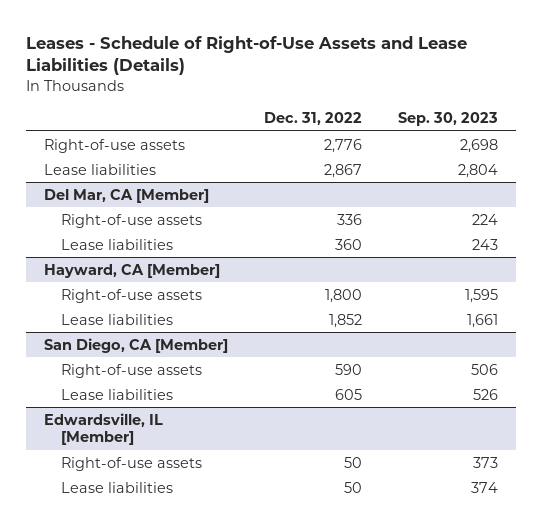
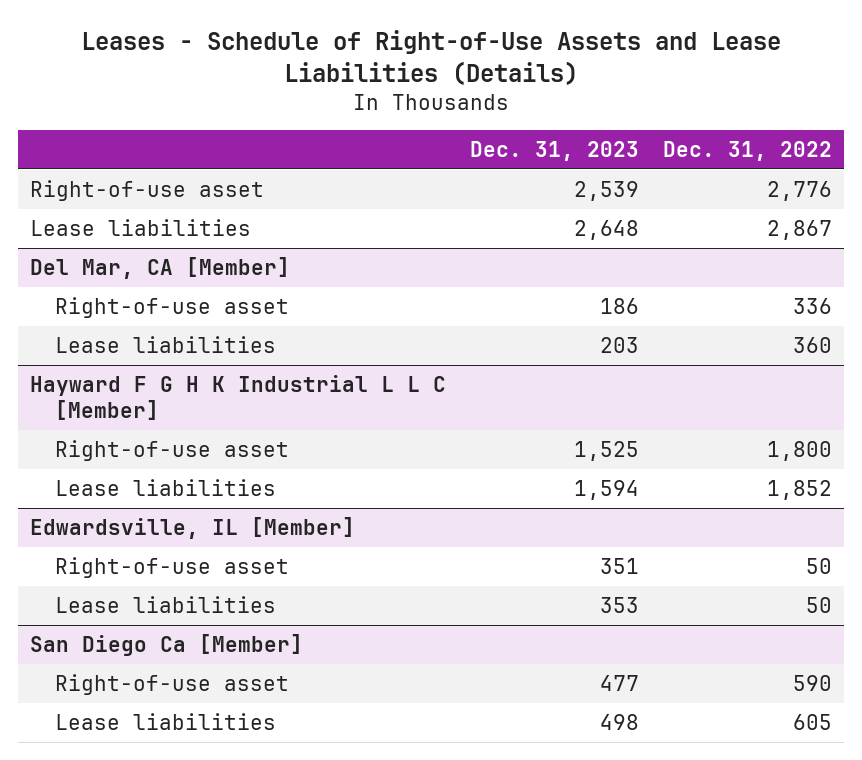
[398,112,499,127] Sep. 30, 2023 -> none
none -> [470,141,640,162] Dec. 31, 2023
[44,138,186,153] Right-of-use assets -> [30,179,265,201] Right-of-use asset
[60,213,202,228] Right-of-use assets -> [54,296,289,318] Right-of-use asset
[44,263,221,278] Hayward, CA [Member] -> [30,374,447,420] Hayward F G H K Industrial L L C [Member]
[60,288,202,303] Right-of-use assets -> [54,439,289,461] Right-of-use asset
[44,337,229,353] San Diego, CA [Member] -> none
[60,363,202,378] Right-of-use assets -> none
[60,388,173,400] Lease liabilities -> none
[60,456,202,471] Right-of-use assets -> [54,556,289,578] Right-of-use asset
none -> [30,633,304,656] San Diego Ca [Member]
none -> [54,673,289,695] Right-of-use asset
none -> [54,712,276,730] Lease liabilities

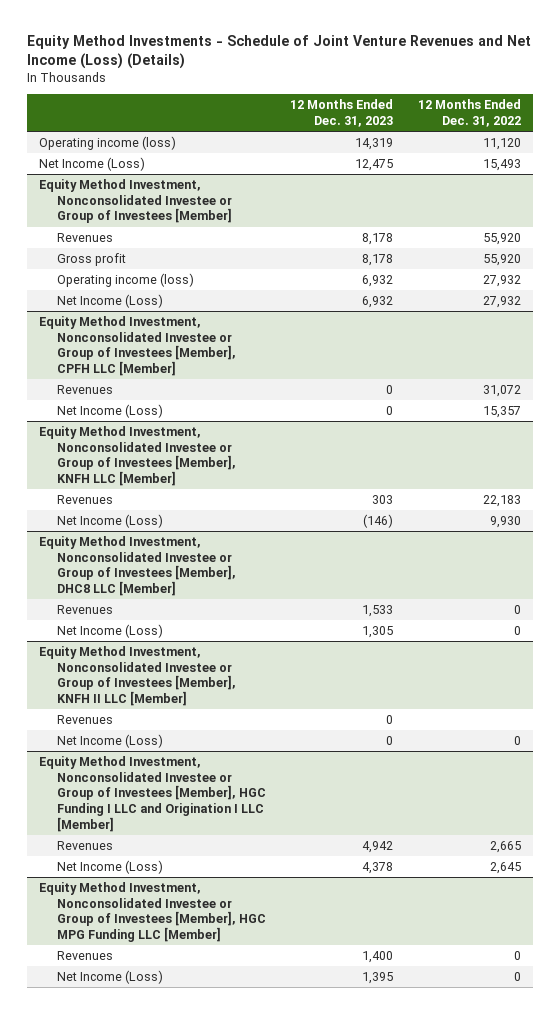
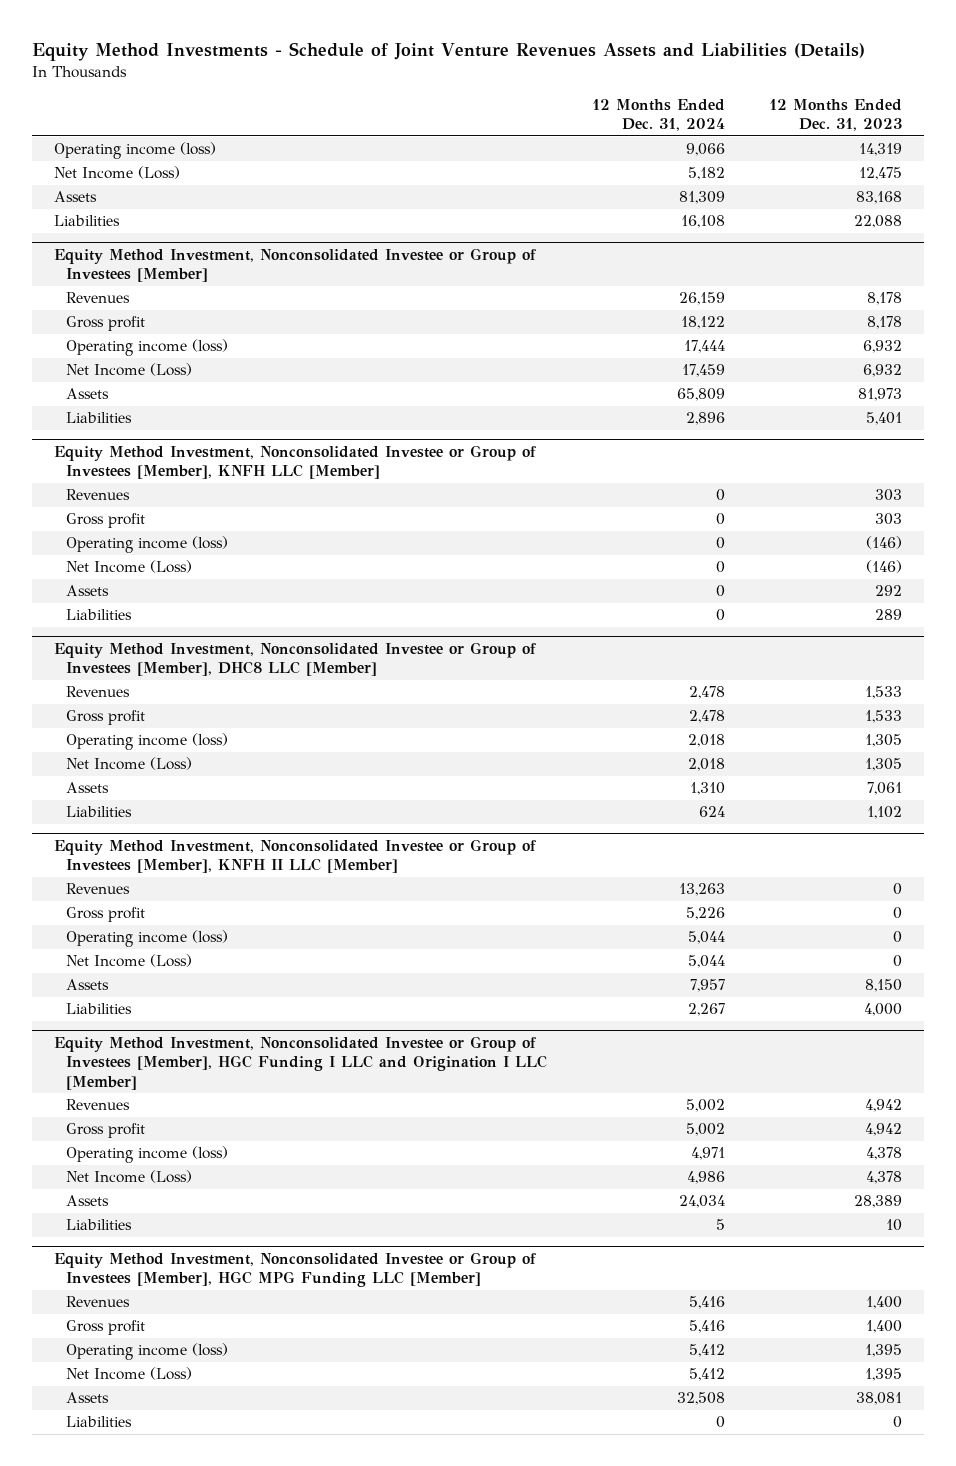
[27,35,532,70] Equity Method Investments - Schedule of Joint Venture Revenues and Net Income (Loss) (Details) -> [32,42,866,62] Equity Method Investments - Schedule of Joint Venture Revenues Assets and Liabilities (Details)
[417,99,521,127] 12 Months Ended Dec. 31, 2022 -> none
none -> [591,98,725,132] 12 Months Ended Dec. 31, 2024
none -> [54,191,98,203] Assets
none -> [54,215,121,227] Liabilities
[39,315,237,377] Equity Method Investment, Nonconsolidated Investee or Group of Investees [Member], CPFH LLC [Member] -> none
[57,384,114,394] Revenues -> none
[57,403,164,418] Net Income (Loss) -> none
none -> [66,388,110,400] Assets
none -> [66,412,133,424] Liabilities
none -> [66,513,146,529] Gross profit
none -> [66,536,229,554] Operating income (loss)
none -> [66,585,110,597] Assets
none -> [66,609,133,621] Liabilities
none -> [66,710,146,726] Gross profit
none -> [66,733,229,751] Operating income (loss)
none -> [66,782,110,794] Assets
none -> [66,806,133,818] Liabilities
none -> [66,907,146,923] Gross profit
none -> [66,930,229,948] Operating income (loss)
none -> [66,979,110,991] Assets
none -> [66,1003,133,1015] Liabilities
none -> [66,1123,146,1139] Gross profit
none -> [66,1146,229,1164] Operating income (loss)
none -> [66,1195,110,1207] Assets
none -> [66,1219,133,1231] Liabilities
none -> [66,1320,146,1336] Gross profit
none -> [66,1343,229,1361] Operating income (loss)
none -> [66,1392,110,1404] Assets
none -> [66,1416,133,1428] Liabilities

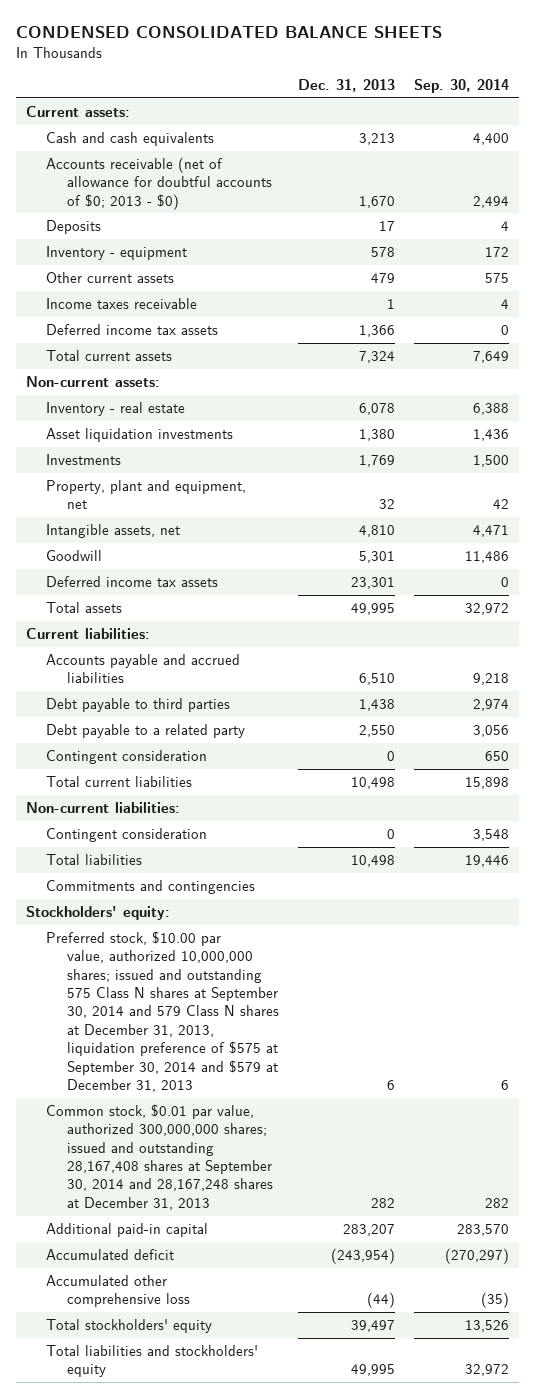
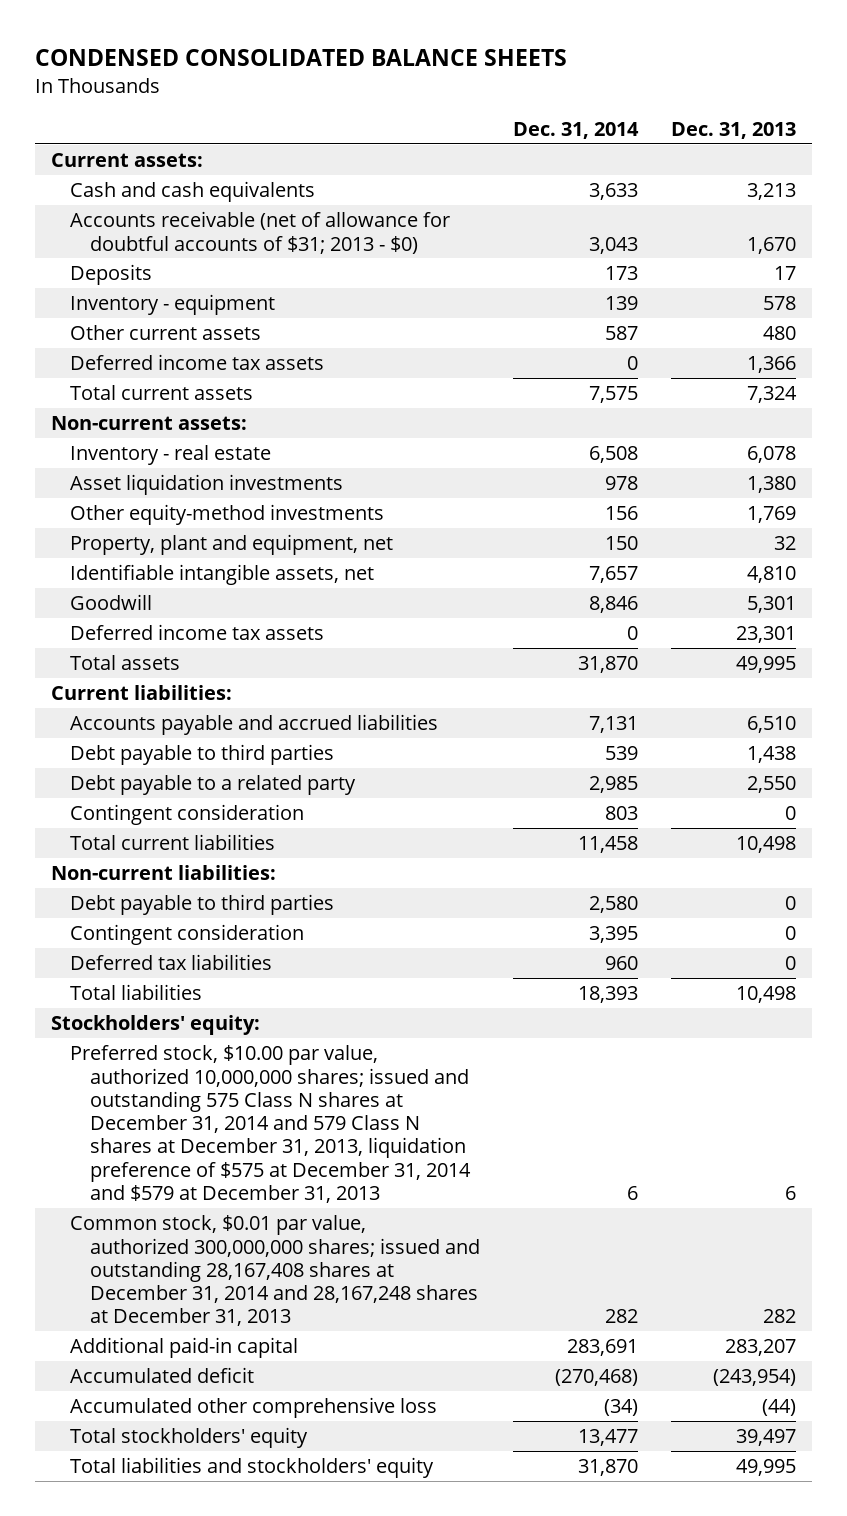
[414,78,510,93] Sep. 30, 2014 -> none
none -> [512,121,639,139] Dec. 31, 2014
[46,156,272,210] Accounts receivable (net of allowance for doubtful accounts of $0; 2013 - $0) -> [70,211,451,254] Accounts receivable (net of allowance for doubtful accounts of $31; 2013 - $0)
[46,297,198,309] Income taxes receivable -> none
[370,272,395,283] 479 -> [762,326,796,341] 480
[46,453,122,465] Investments -> [70,504,385,526] Other equity-method investments
[46,523,181,538] Intangible assets, net -> [70,564,375,586] Identifiable intangible assets, net
none -> [70,894,335,916] Debt payable to third parties
none -> [70,954,273,971] Deferred tax liabilities
[46,879,256,894] Commitments and contingencies -> none
[46,930,279,1092] Preferred stock, $10.00 par value, authorized 10,000,000 shares; issued and outstanding 575 Class N shares at September 30, 2014 and 579 Class N shares at December 31, 2013, liquidation preference of $575 at September 30, 2014 and $579 at December 31, 2013 -> [70,1045,471,1204] Preferred stock, $10.00 par value, authorized 10,000,000 shares; issued and outstanding 575 Class N shares at December 31, 2014 and 579 Class N shares at December 31, 2013, liquidation preference of $575 at December 31, 2014 and $579 at December 31, 2013
[46,1103,273,1210] Common stock, $0.01 par value, authorized 300,000,000 shares; issued and outstanding 28,167,408 shares at September 30, 2014 and 28,167,248 shares at December 31, 2013 -> [70,1215,480,1327] Common stock, $0.01 par value, authorized 300,000,000 shares; issued and outstanding 28,167,408 shares at December 31, 2014 and 28,167,248 shares at December 31, 2013

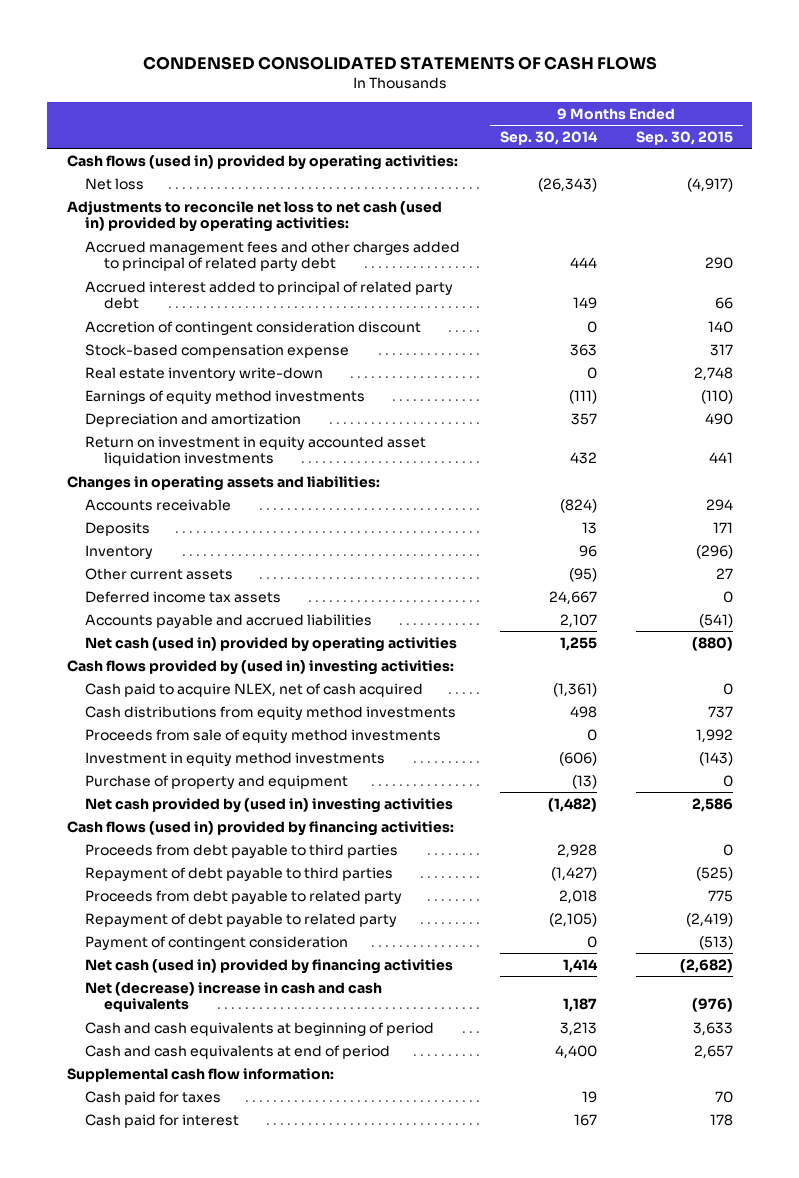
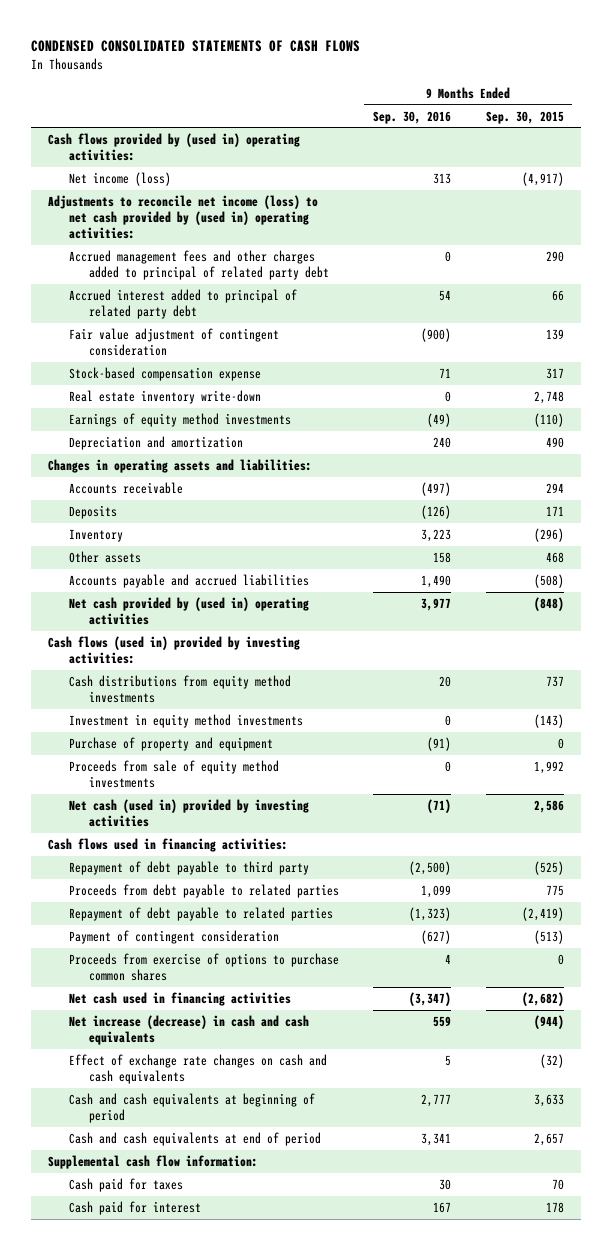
[499,130,598,145] Sep. 30, 2014 -> none
none -> [373,110,452,124] Sep. 30, 2016
[66,154,458,170] Cash flows (used in) provided by operating activities: -> [48,132,301,162] Cash flows provided by (used in) operating activities:
[85,177,145,190] Net loss -> [68,171,171,186] Net income (loss)
[66,200,442,233] Adjustments to reconcile net loss to net cash (used in) provided by operating activities: -> [48,194,319,240] Adjustments to reconcile net income (loss) to net cash provided by (used in) operating activities:
[85,320,422,335] Accretion of contingent consideration discount -> none
none -> [68,327,279,357] Fair value adjustment of contingent consideration
[85,435,427,467] Return on investment in equity accounted asset liquidation investments -> none
[85,590,282,603] Deferred income tax assets -> none
[85,682,424,697] Cash paid to acquire NLEX, net of cash acquired -> none
[85,567,234,580] Other current assets -> [68,550,141,563] Other assets
[715,567,733,579] 27 -> [545,551,564,563] 468
[698,613,733,628] (541) -> [533,573,564,588] (508)
[85,636,458,652] Net cash (used in) provided by operating activities -> [68,596,309,626] Net cash provided by (used in) operating activities
[691,636,733,651] (880) -> [533,596,564,611] (848)
[66,659,454,675] Cash flows provided by (used in) investing activities: -> [48,635,301,665] Cash flows (used in) provided by investing activities:
[85,843,399,858] Proceeds from debt payable to third parties -> none
[85,728,442,743] Proceeds from sale of equity method investments -> [68,759,279,789] Proceeds from sale of equity method investments
[85,797,454,813] Net cash provided by (used in) investing activities -> [68,798,309,828] Net cash (used in) provided by investing activities
[66,820,454,836] Cash flows (used in) provided by financing activities: -> [48,837,289,852] Cash flows used in financing activities:
[85,866,394,881] Repayment of debt payable to third parties -> [68,860,309,875] Repayment of debt payable to third party
[85,889,403,904] Proceeds from debt payable to related party -> [68,883,339,898] Proceeds from debt payable to related parties
[85,912,398,927] Repayment of debt payable to related party -> [68,906,333,921] Repayment of debt payable to related parties
none -> [68,952,339,982] Proceeds from exercise of options to purchase common shares
[85,958,454,974] Net cash (used in) provided by financing activities -> [68,991,291,1006] Net cash used in financing activities
[85,981,383,1013] Net (decrease) increase in cash and cash equivalents -> [68,1014,309,1046] Net increase (decrease) in cash and cash equivalents
[691,998,733,1013] (976) -> [533,1014,564,1029] (944)
none -> [68,1053,327,1085] Effect of exchange rate changes on cash and cash equivalents

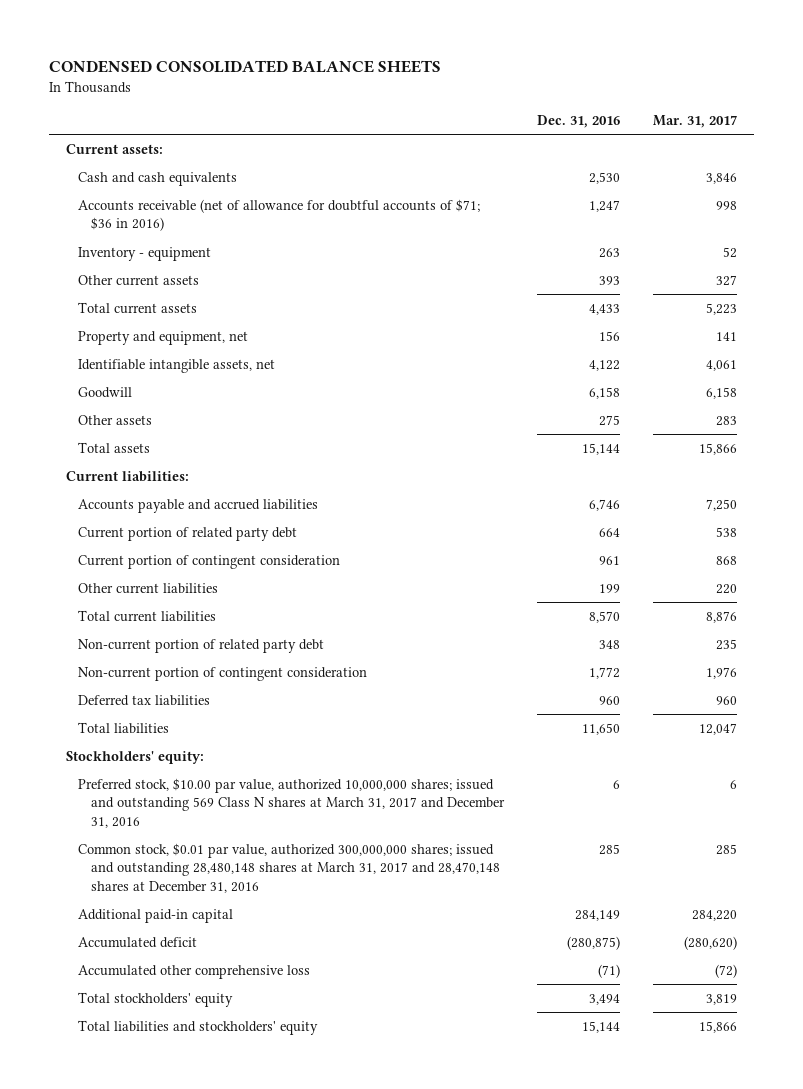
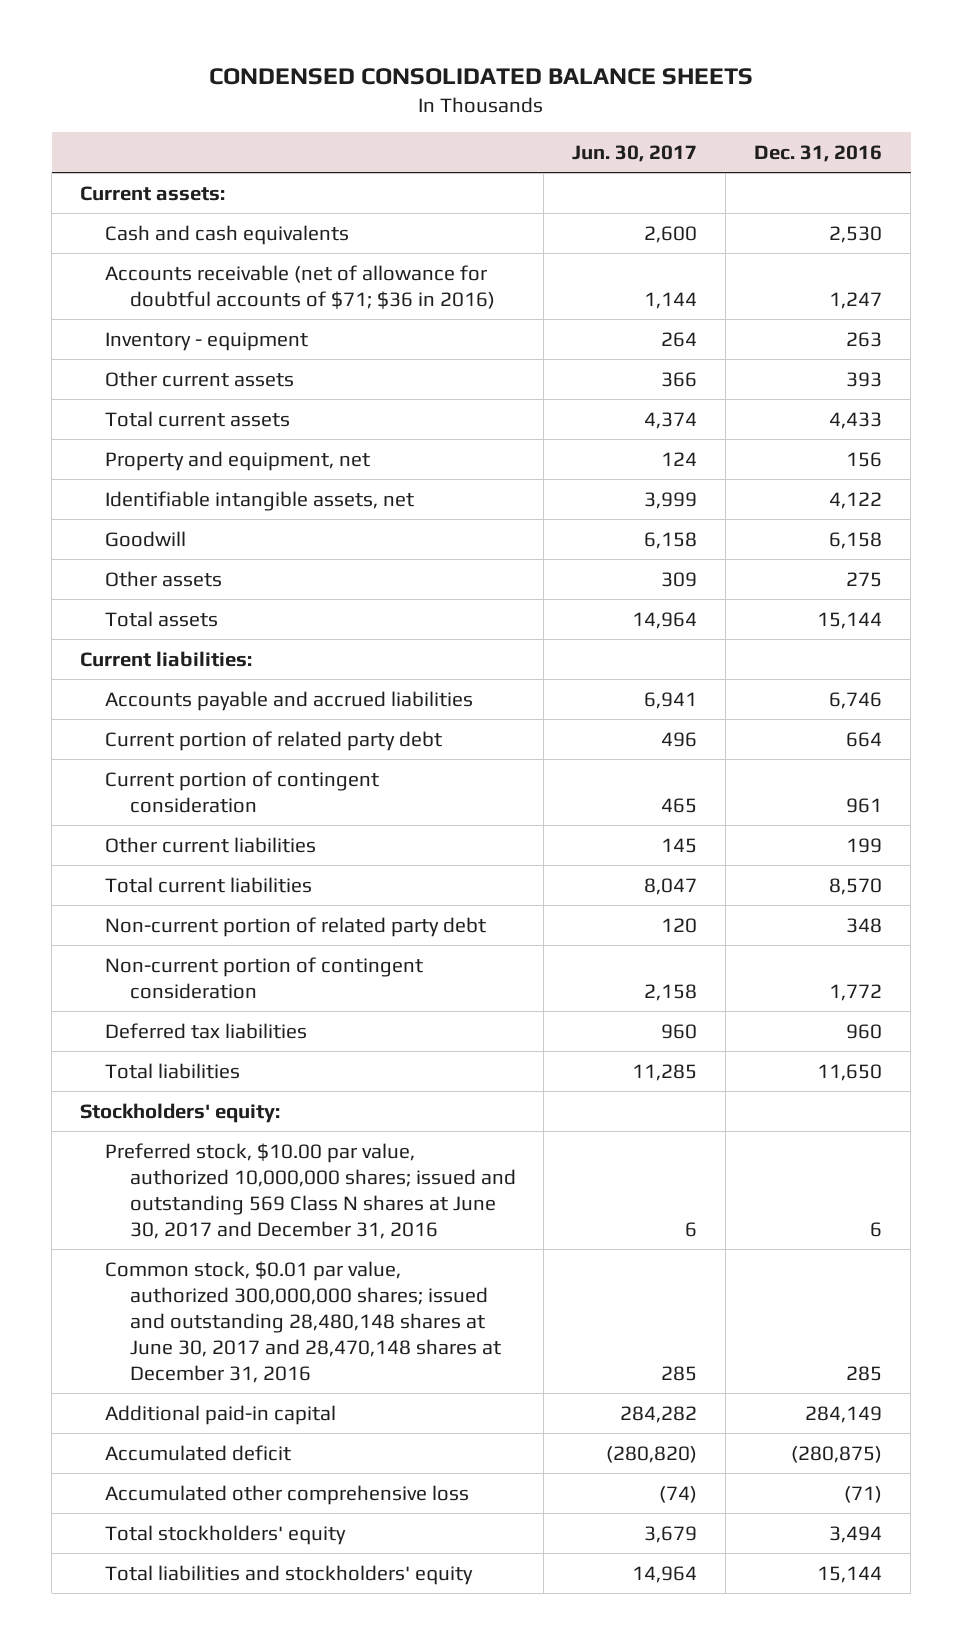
[653,115,738,129] Mar. 31, 2017 -> none
none -> [572,145,698,163] Jun. 30, 2017
[78,777,505,829] Preferred stock, $10.00 par value, authorized 10,000,000 shares; issued and outstanding 569 Class N shares at March 31, 2017 and December 31, 2016 -> [104,1142,516,1239] Preferred stock, $10.00 par value, authorized 10,000,000 shares; issued and outstanding 569 Class N shares at June 30, 2017 and December 31, 2016
[78,842,500,894] Common stock, $0.01 par value, authorized 300,000,000 shares; issued and outstanding 28,480,148 shares at March 31, 2017 and 28,470,148 shares at December 31, 2016 -> [104,1260,501,1383] Common stock, $0.01 par value, authorized 300,000,000 shares; issued and outstanding 28,480,148 shares at June 30, 2017 and 28,470,148 shares at December 31, 2016

